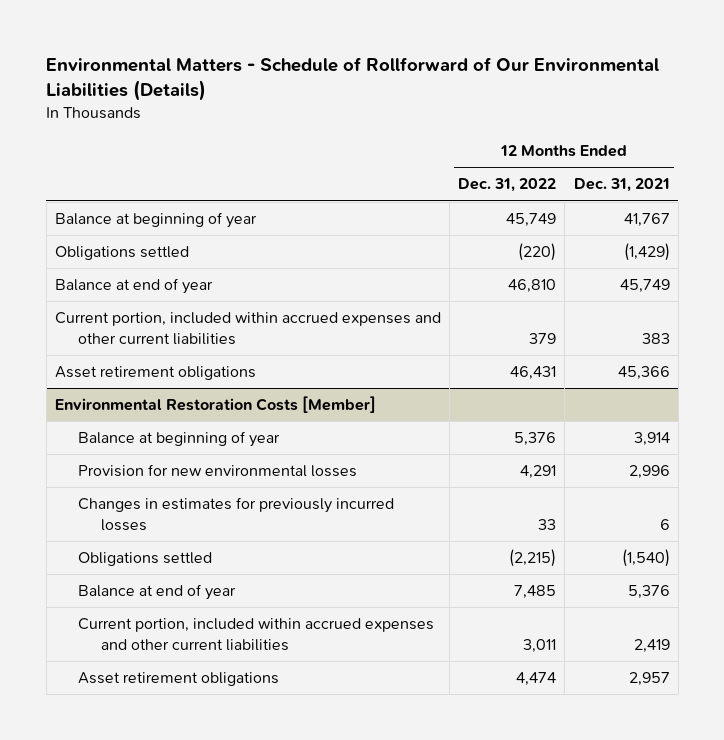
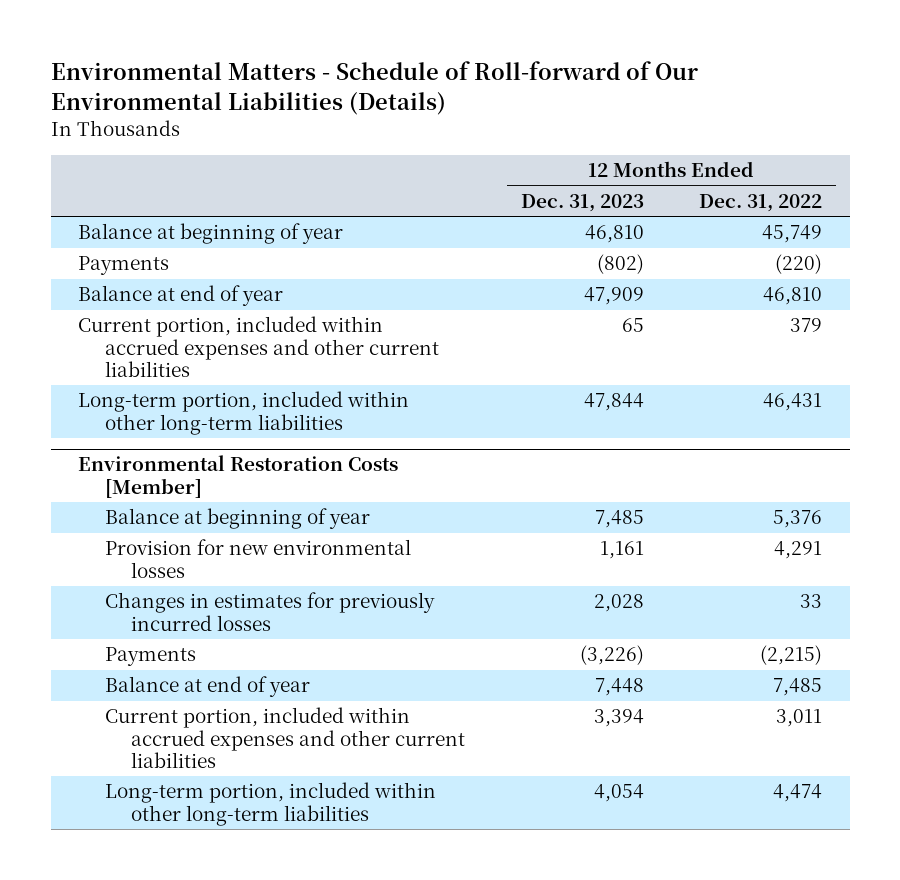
[46,57,660,102] Environmental Matters - Schedule of Rollforward of Our Environmental Liabilities (Details) -> [50,61,698,116] Environmental Matters - Schedule of Roll-forward of Our Environmental Liabilities (Details)
[573,178,670,193] Dec. 31, 2021 -> none
none -> [520,194,644,213] Dec. 31, 2023
[54,246,189,261] Obligations settled -> [78,256,170,276] Payments
[54,366,256,381] Asset retirement obligations -> [78,391,410,435] Long-term portion, included within other long-term liabilities
[77,552,212,567] Obligations settled -> [104,647,196,667] Payments
[77,672,279,687] Asset retirement obligations -> [104,782,436,826] Long-term portion, included within other long-term liabilities

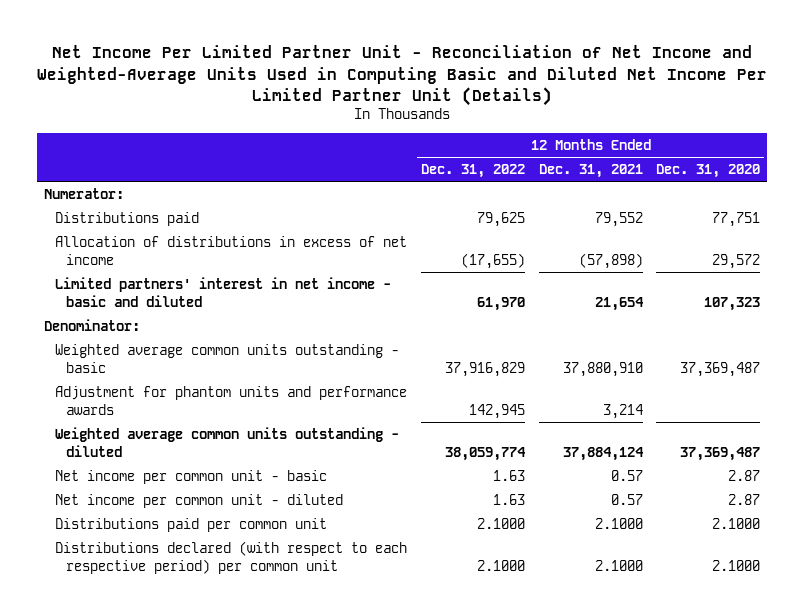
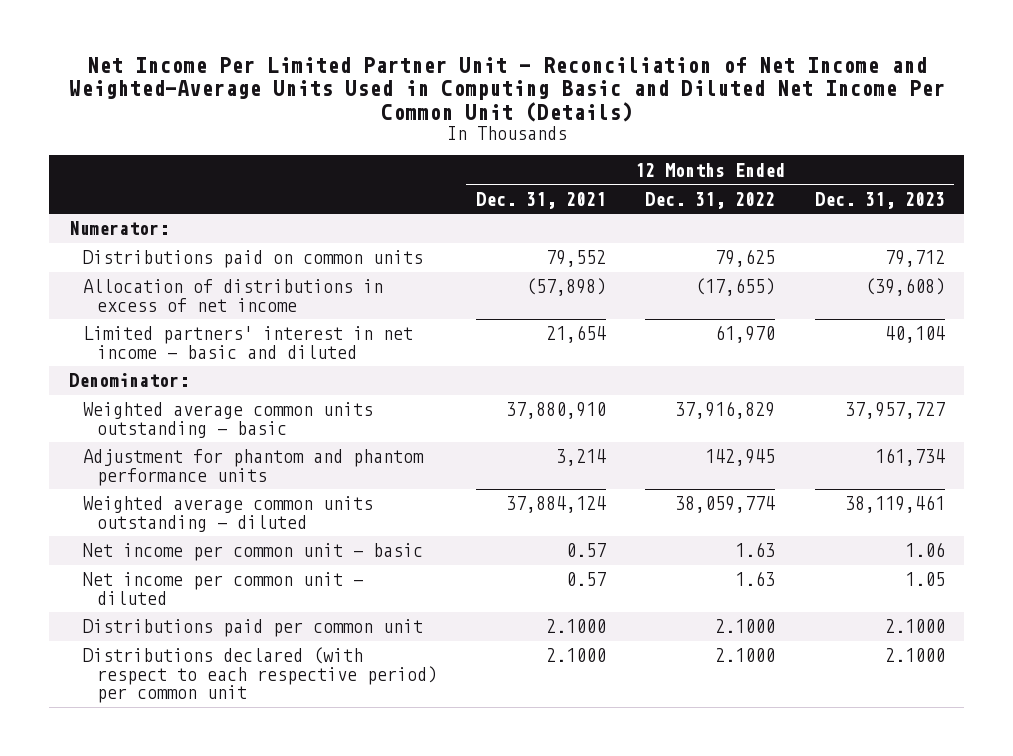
[37,45,768,106] Net Income Per Limited Partner Unit - Reconciliation of Net Income and Weighted-Average Units Used in Computing Basic and Diluted Net Income Per Limited Partner Unit (Details) -> [68,56,945,122] Net Income Per Limited Partner Unit - Reconciliation of Net Income and Weighted-Average Units Used in Computing Basic and Diluted Net Income Per Common Unit (Details)
[656,163,761,178] Dec. 31, 2020 -> none
none -> [814,191,945,209] Dec. 31, 2023
[55,211,200,226] Distributions paid -> [82,250,423,269] Distributions paid on common units
[55,385,408,415] Adjustment for phantom units and performance awards -> [82,449,424,486] Adjustment for phantom and phantom performance units

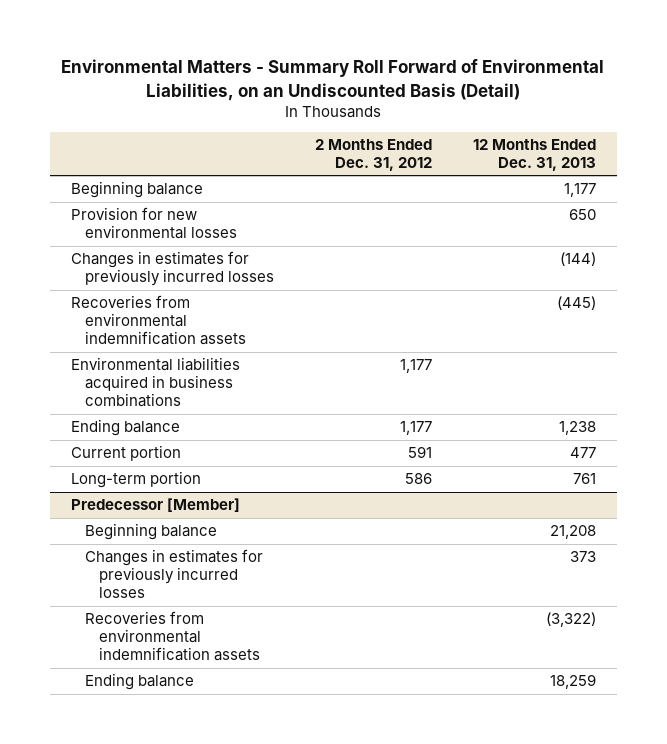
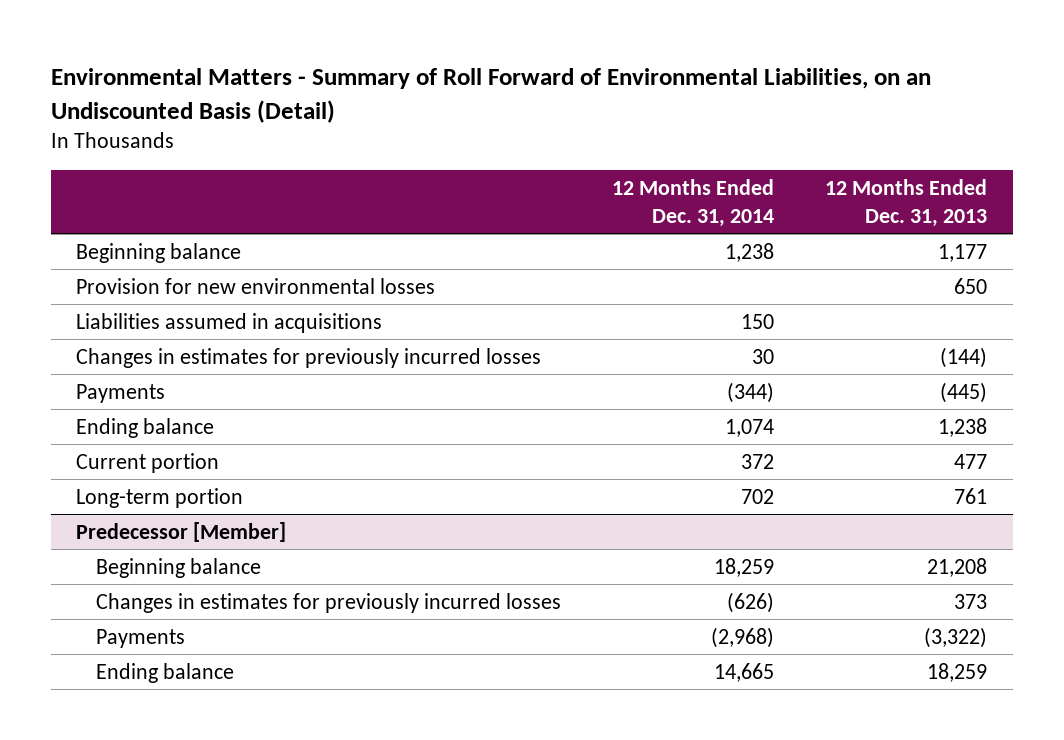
[61,59,605,101] Environmental Matters - Summary Roll Forward of Environmental Liabilities, on an Undiscounted Basis (Detail) -> [50,67,931,123] Environmental Matters - Summary of Roll Forward of Environmental Liabilities, on an Undiscounted Basis (Detail)
[314,138,432,172] 2 Months Ended Dec. 31, 2012 -> none
none -> [611,178,774,227] 12 Months Ended Dec. 31, 2014
none -> [76,312,383,333] Liabilities assumed in acquisitions
[70,357,240,408] Environmental liabilities acquired in business combinations -> none
[70,295,246,346] Recoveries from environmental indemnification assets -> [76,383,166,403] Payments
[84,611,260,662] Recoveries from environmental indemnification assets -> [95,628,185,648] Payments

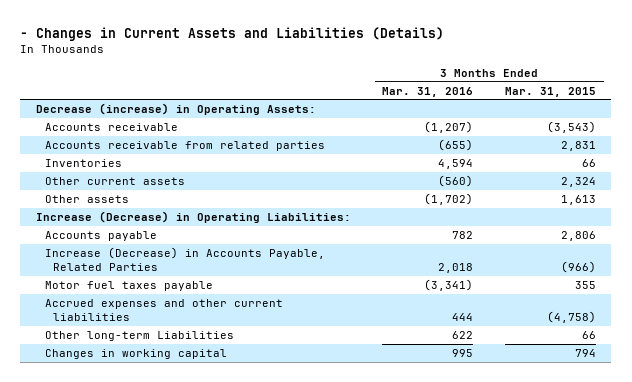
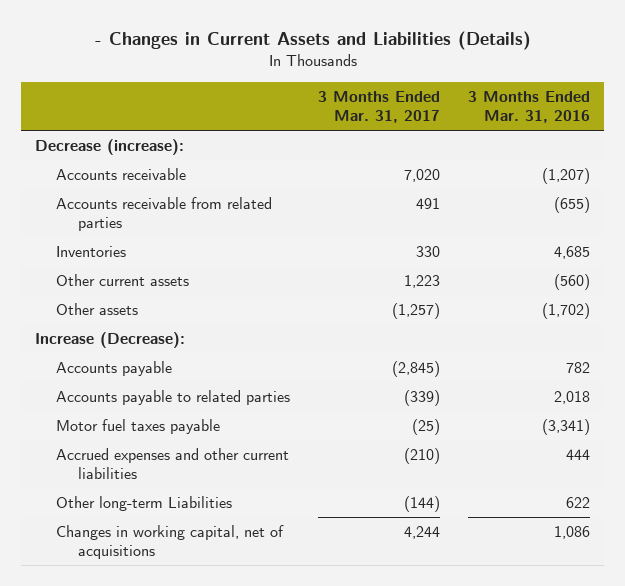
[504,86,596,97] Mar. 31, 2015 -> none
none -> [318,90,441,124] 3 Months Ended Mar. 31, 2017
[36,102,317,115] Decrease (increase) in Operating Assets: -> [35,138,185,155] Decrease (increase):
[438,158,474,169] 4,594 -> [554,245,591,259] 4,685
[36,210,352,223] Increase (Decrease) in Operating Liabilities: -> [35,331,186,348] Increase (Decrease):
[44,246,325,271] Increase (Decrease) in Accounts Payable, Related Parties -> [56,389,291,405] Accounts payable to related parties
[44,348,227,359] Changes in working capital -> [56,524,285,560] Changes in working capital, net of acquisitions
[452,348,474,357] 995 -> [554,525,591,539] 1,086

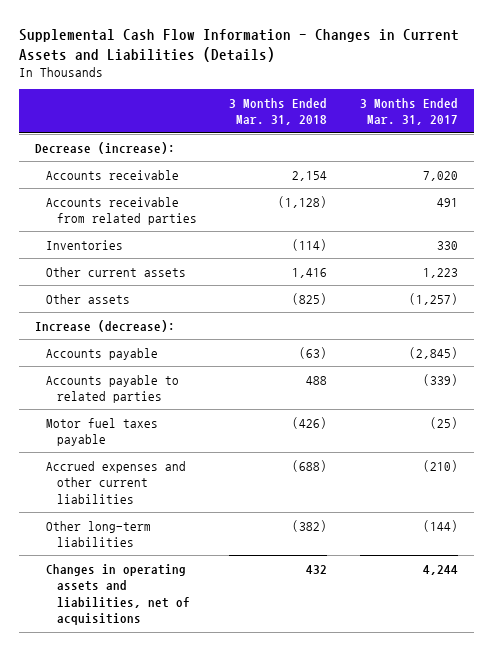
[94,31,531,51] - Changes in Current Assets and Liabilities (Details) -> [18,28,459,62] Supplemental Cash Flow Information - Changes in Current Assets and Liabilities (Details)
[468,90,591,124] 3 Months Ended Mar. 31, 2016 -> none
none -> [229,97,328,126] 3 Months Ended Mar. 31, 2018
[35,331,186,348] Increase (Decrease): -> [34,319,175,332] Increase (decrease):
[56,495,233,511] Other long-term Liabilities -> [45,520,151,548] Other long-term liabilities
[56,524,285,560] Changes in working capital, net of acquisitions -> [45,563,191,626] Changes in operating assets and liabilities, net of acquisitions

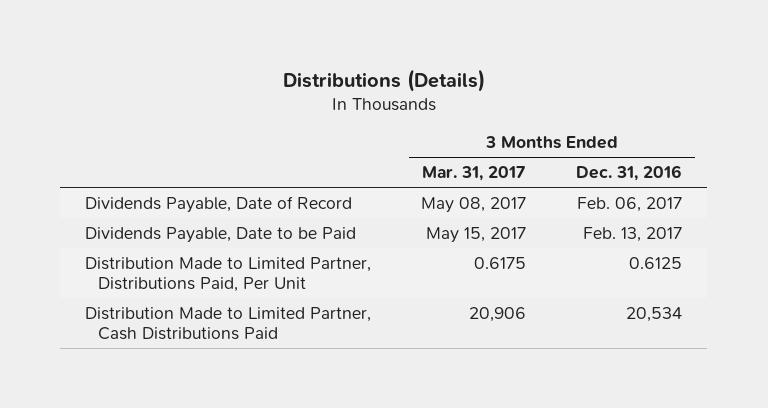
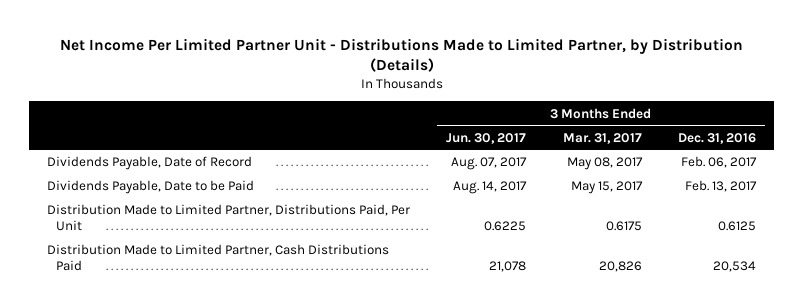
[282,68,485,92] Distributions (Details) -> [59,37,743,73] Net Income Per Limited Partner Unit - Distributions Made to Limited Partner, by Distribution (Details)
none -> [446,132,527,144] Jun. 30, 2017
[469,306,527,322] 20,906 -> [598,261,642,273] 20,826

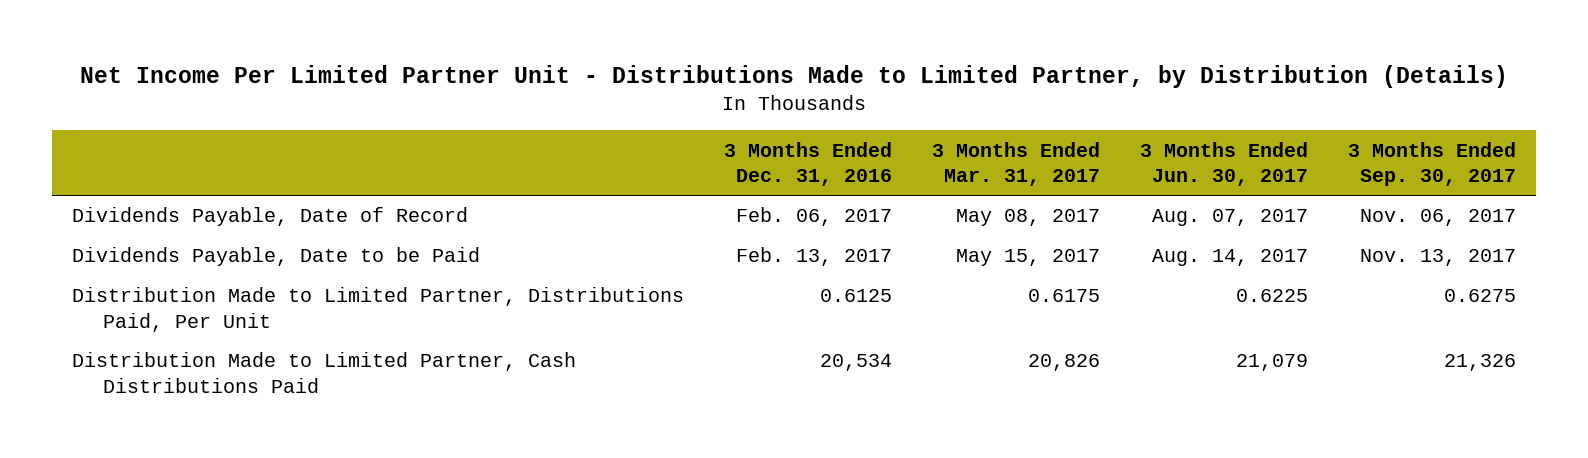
none -> [1347,141,1516,186] 3 Months Ended Sep. 30, 2017
[489,261,527,273] 21,078 -> [1235,354,1308,372] 21,079

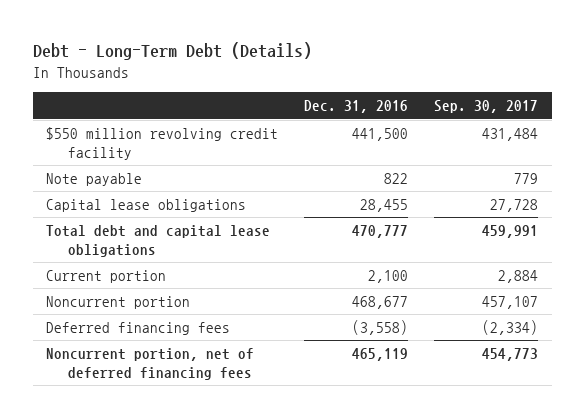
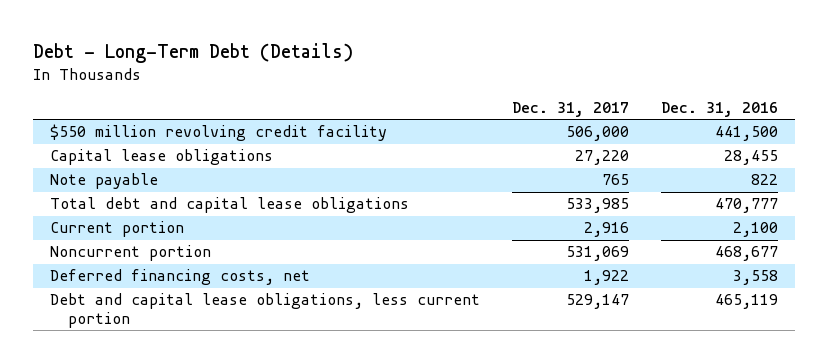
[434,100,539,114] Sep. 30, 2017 -> none
none -> [512,101,630,117] Dec. 31, 2017
[45,173,142,187] Note payable -> [49,173,158,190] Note payable
[45,322,230,336] Deferred financing fees -> [49,269,310,286] Deferred financing costs, net
[352,320,409,336] (3,558) -> [733,270,779,286] 3,558
[45,348,254,380] Noncurrent portion, net of deferred financing fees -> [49,293,480,328] Debt and capital lease obligations, less current portion

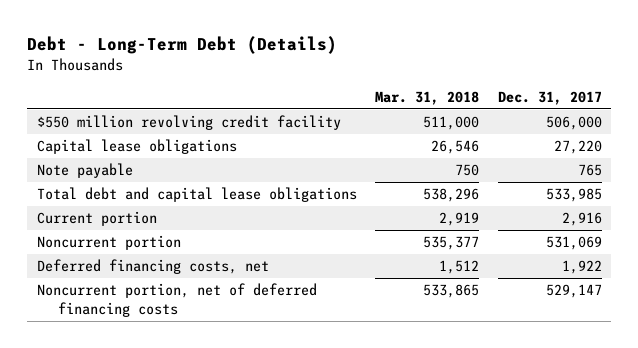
[661,101,779,117] Dec. 31, 2016 -> none
none -> [375,90,480,105] Mar. 31, 2018
[49,293,480,328] Debt and capital lease obligations, less current portion -> [36,283,317,318] Noncurrent portion, net of deferred financing costs

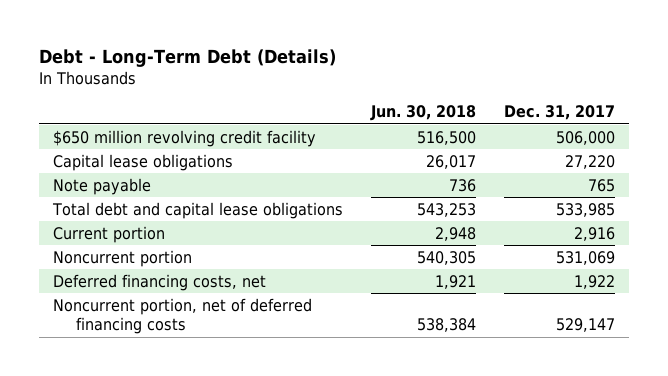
[375,90,480,105] Mar. 31, 2018 -> none
none -> [370,105,477,122] Jun. 30, 2018
[36,115,341,131] $550 million revolving credit facility -> [52,129,316,147] $650 million revolving credit facility

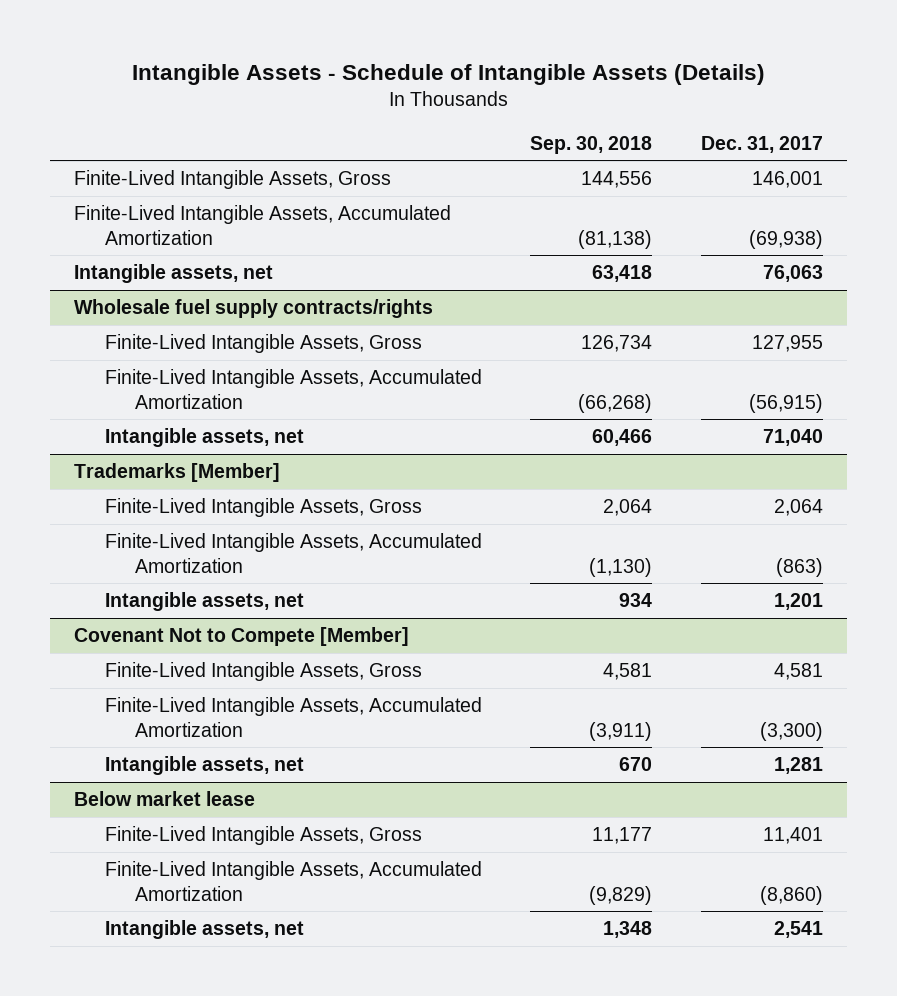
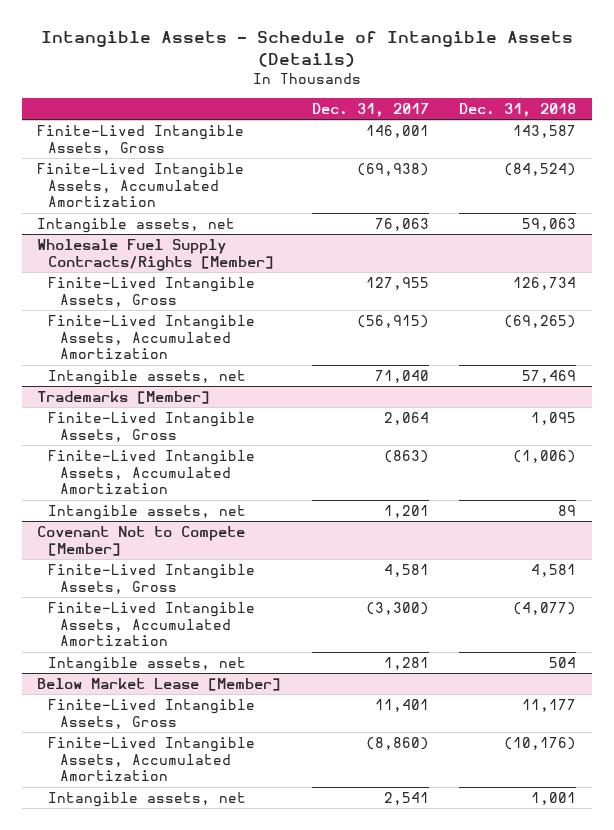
[530,135,653,154] Sep. 30, 2018 -> none
none -> [459,103,577,118] Dec. 31, 2018
[74,299,434,319] Wholesale fuel supply contracts/rights -> [37,239,275,271] Wholesale Fuel Supply Contracts/Rights [Member]
[74,791,256,807] Below market lease -> [37,678,282,692] Below Market Lease [Member]

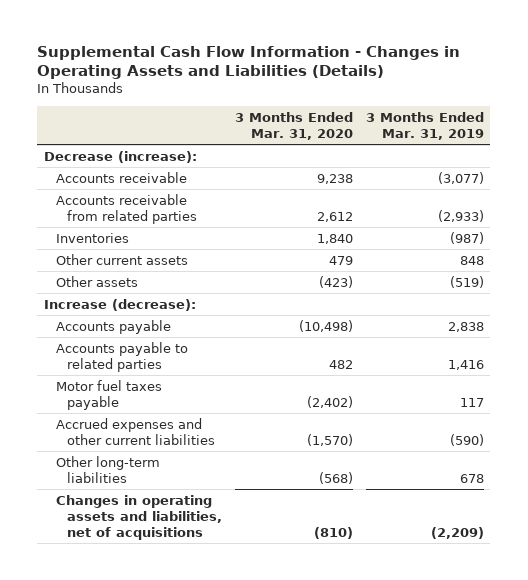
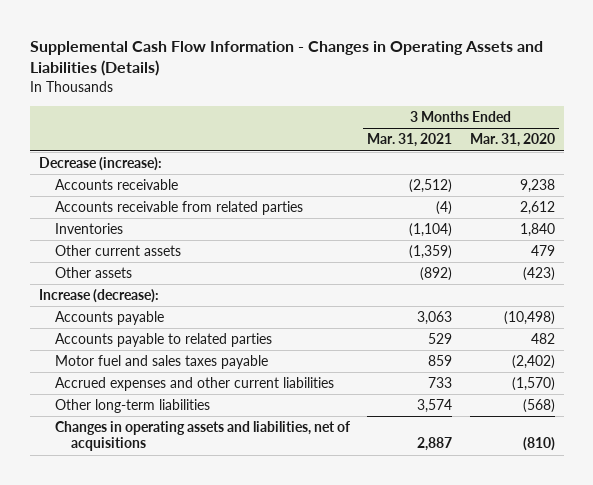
[365,111,484,140] 3 Months Ended Mar. 31, 2019 -> none
none -> [367,133,453,148] Mar. 31, 2021
[55,379,162,410] Motor fuel taxes payable -> [54,355,268,370] Motor fuel and sales taxes payable

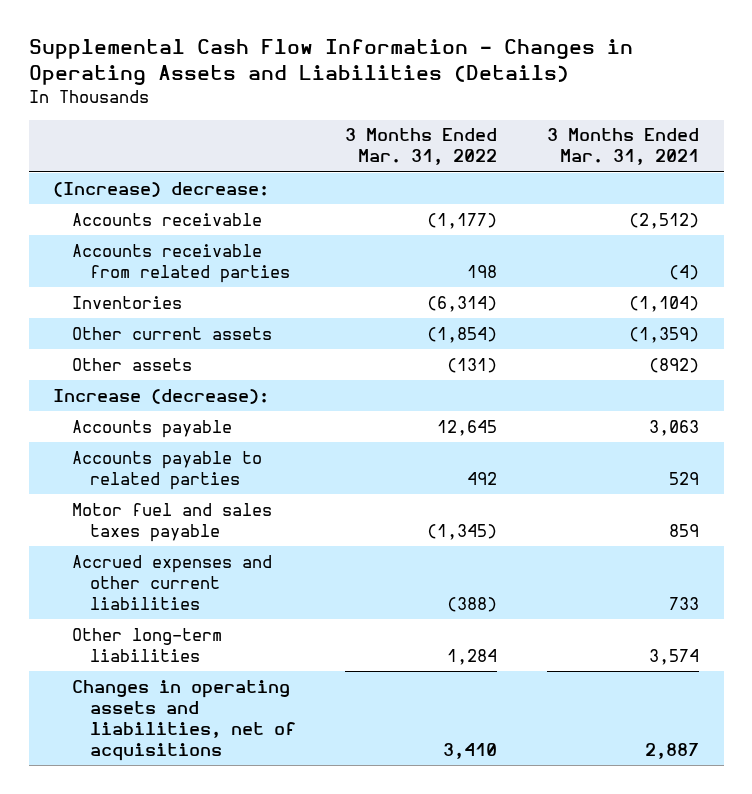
[469,133,555,148] Mar. 31, 2020 -> none
none -> [345,128,498,166] 3 Months Ended Mar. 31, 2022
[38,157,162,172] Decrease (increase): -> [53,181,270,197] (Increase) decrease:

